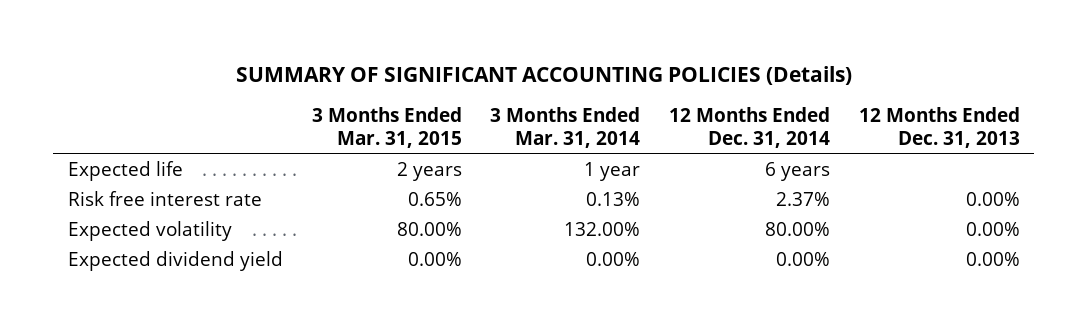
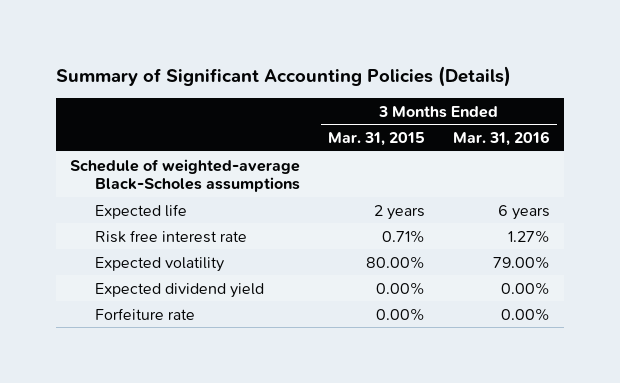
[235,66,852,86] SUMMARY OF SIGNIFICANT ACCOUNTING POLICIES (Details) -> [56,65,512,87] Summary of Significant Accounting Policies (Details)
[490,107,641,149] 3 Months Ended Mar. 31, 2014 -> none
[668,107,830,149] 12 Months Ended Dec. 31, 2014 -> none
[858,107,1020,149] 12 Months Ended Dec. 31, 2013 -> none
none -> [452,130,550,146] Mar. 31, 2016
none -> [70,158,301,193] Schedule of weighted-average Black-Scholes assumptions
[407,192,462,207] 0.65% -> [382,229,426,243] 0.71%
none -> [95,307,196,320] Forfeiture rate

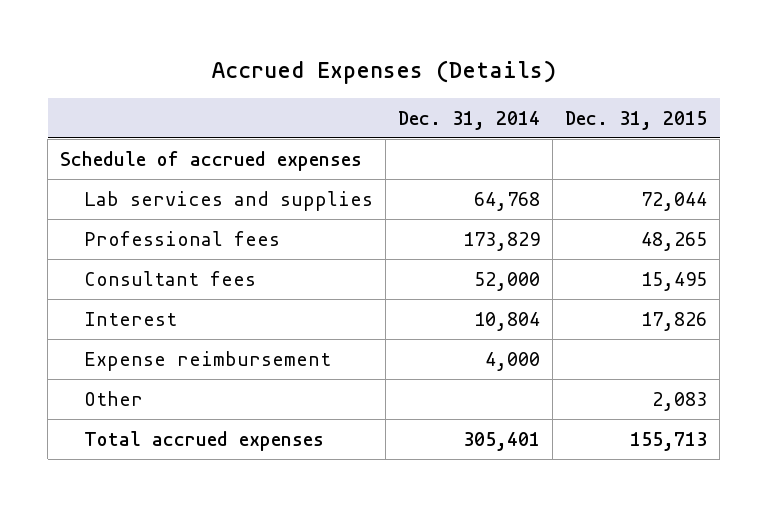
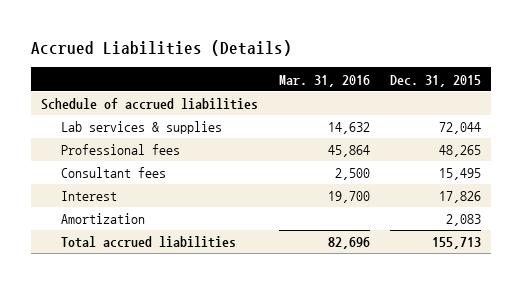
[211,60,556,85] Accrued Expenses (Details) -> [31,40,293,57] Accrued Liabilities (Details)
[398,110,541,130] Dec. 31, 2014 -> none
none -> [278,74,370,87] Mar. 31, 2016
[60,150,363,171] Schedule of accrued expenses -> [41,98,259,111] Schedule of accrued liabilities
[84,190,374,211] Lab services and supplies -> [60,121,222,135] Lab services & supplies
[84,350,332,371] Expense reimbursement -> none
[84,390,144,406] Other -> [60,213,145,225] Amortization
[84,430,325,451] Total accrued expenses -> [60,236,236,249] Total accrued liabilities

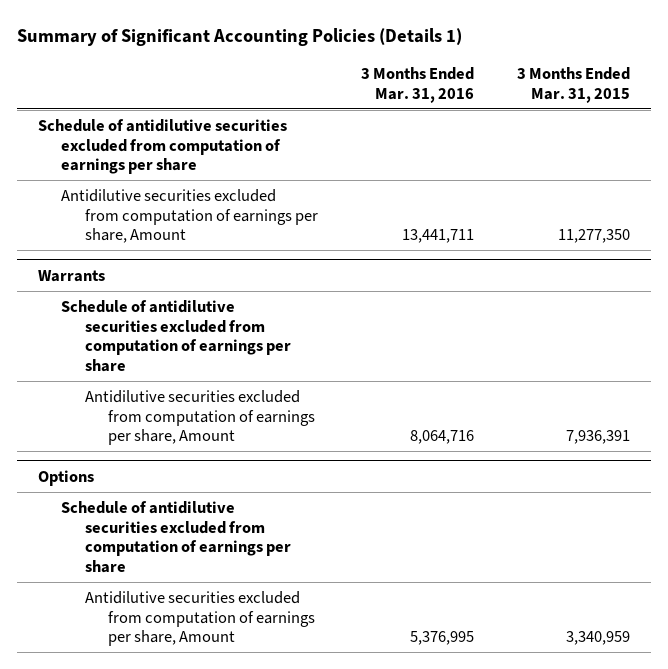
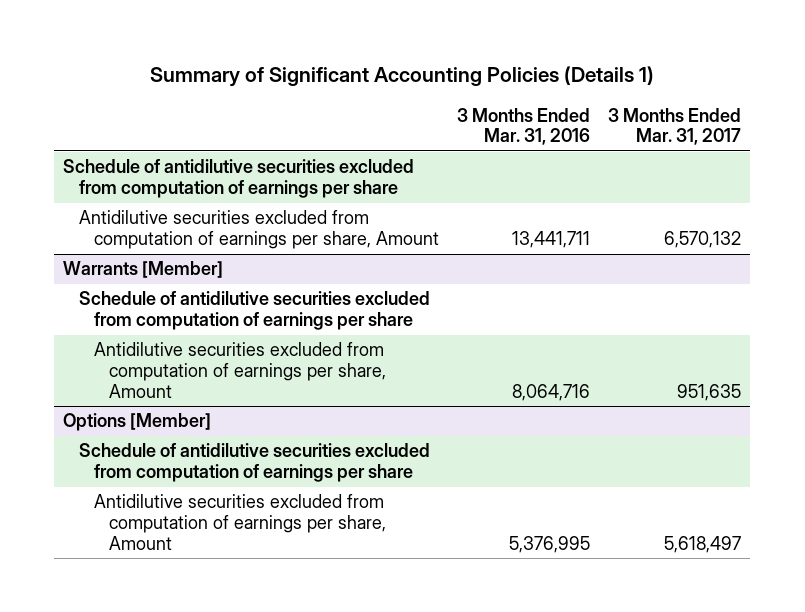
[516,66,630,103] 3 Months Ended Mar. 31, 2015 -> none
none -> [608,107,742,146] 3 Months Ended Mar. 31, 2017
[37,269,105,282] Warrants -> [63,261,224,279] Warrants [Member]
[37,469,94,486] Options -> [63,413,212,432] Options [Member]

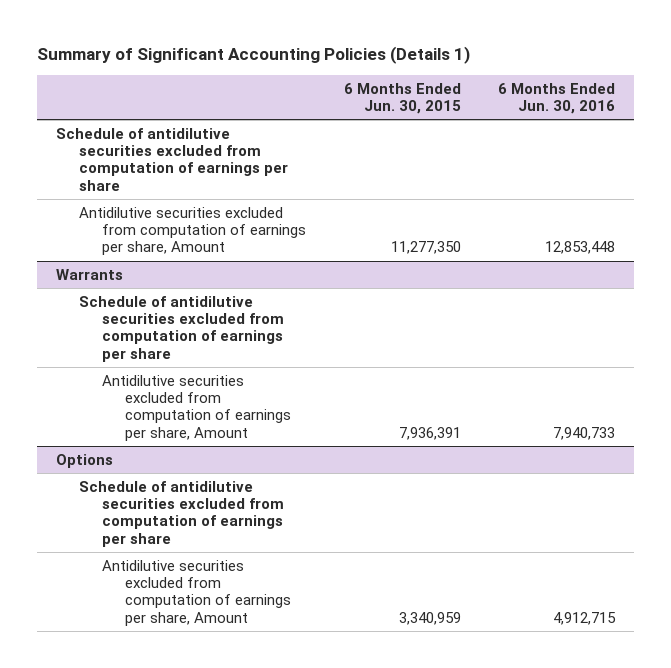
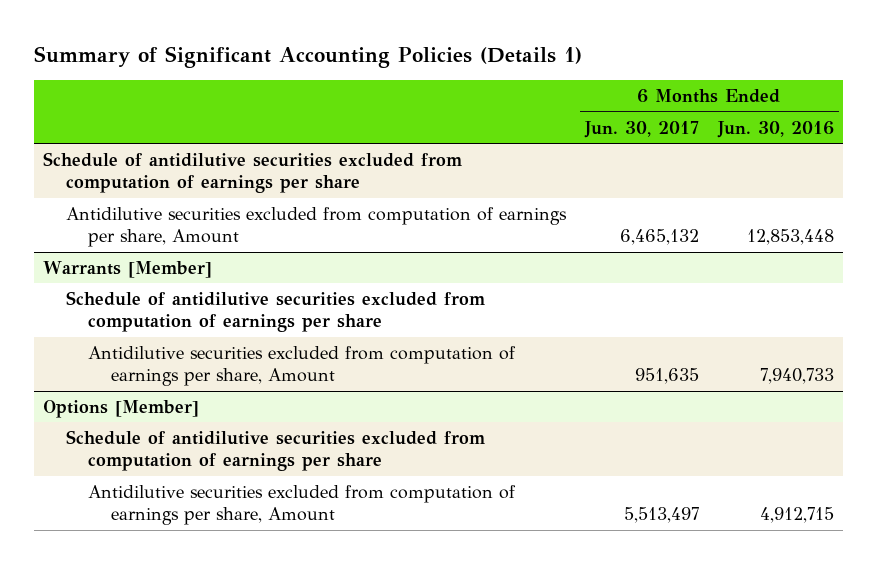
[343,82,461,115] 6 Months Ended Jun. 30, 2015 -> none
none -> [583,120,699,138] Jun. 30, 2017
[55,268,123,280] Warrants -> [43,260,213,278] Warrants [Member]
[55,453,113,468] Options -> [43,399,200,418] Options [Member]

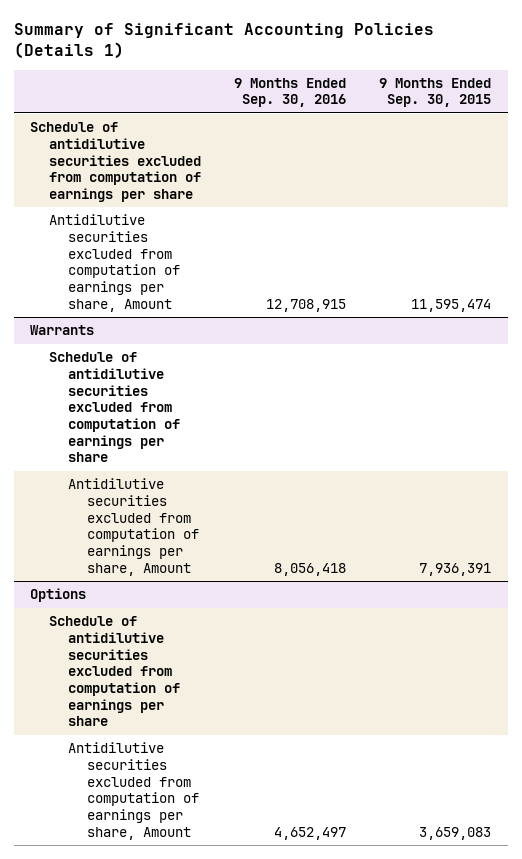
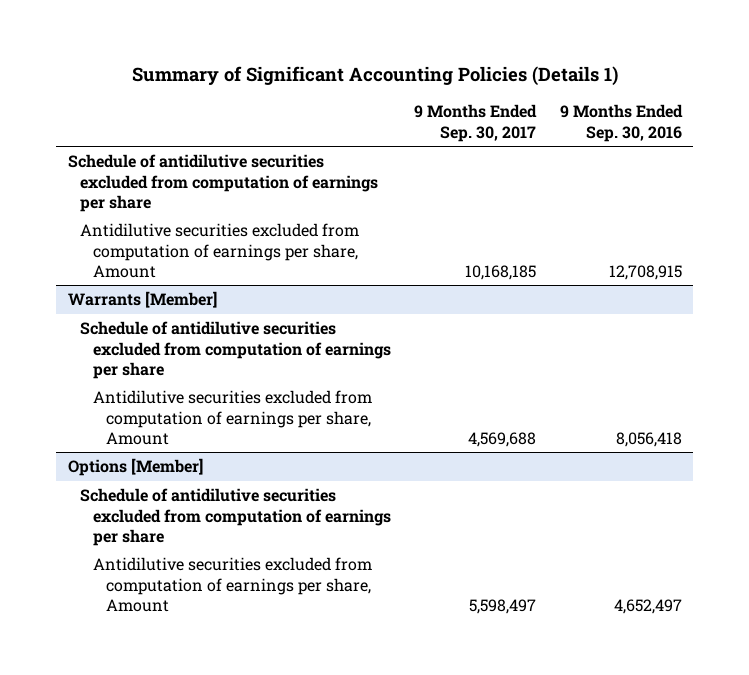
[379,77,492,108] 9 Months Ended Sep. 30, 2015 -> none
none -> [414,104,538,142] 9 Months Ended Sep. 30, 2017
[30,325,95,336] Warrants -> [67,291,217,309] Warrants [Member]
[30,588,87,603] Options -> [67,458,203,477] Options [Member]

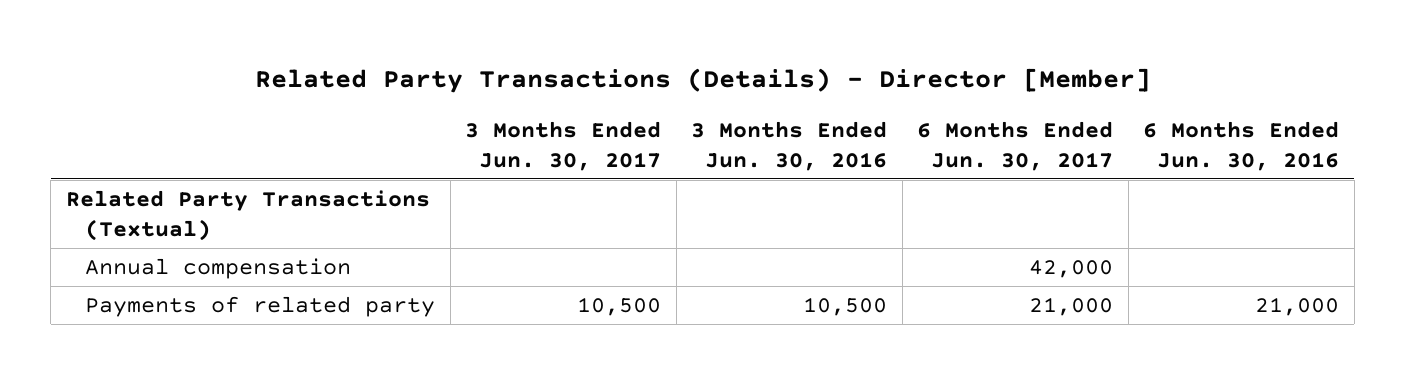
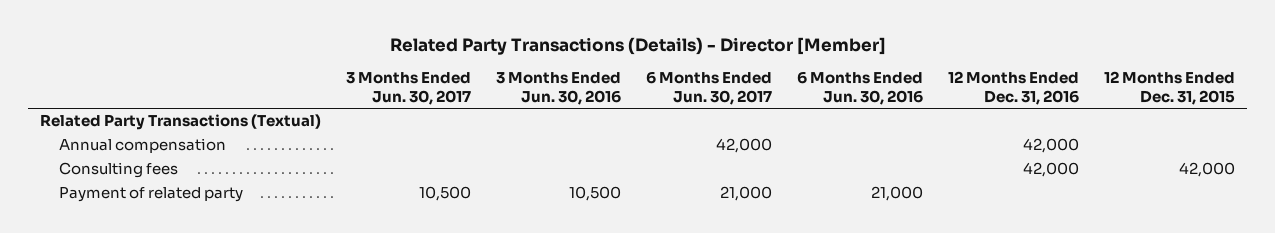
none -> [947,71,1079,105] 12 Months Ended Dec. 31, 2016
none -> [1103,71,1235,105] 12 Months Ended Dec. 31, 2015
none -> [59,162,179,179] Consulting fees
[85,296,436,318] Payments of related party -> [59,187,244,203] Payment of related party

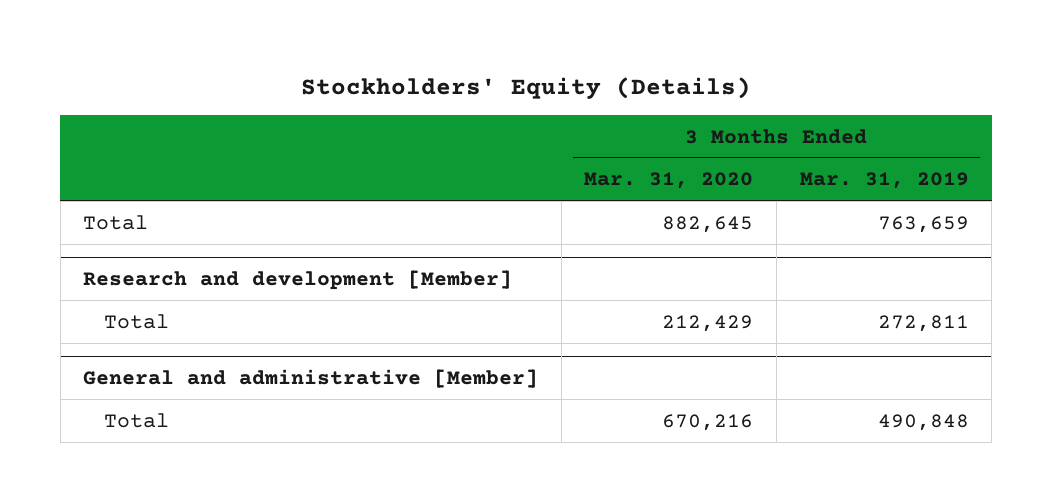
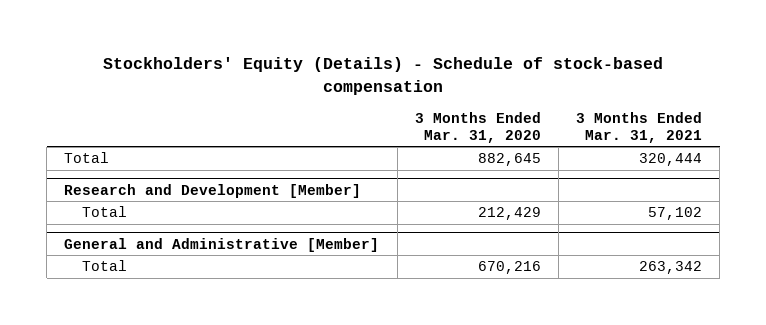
[300,76,751,99] Stockholders' Equity (Details) -> [103,57,664,95] Stockholders' Equity (Details) - Schedule of stock-based compensation
[799,172,969,190] Mar. 31, 2019 -> none
none -> [575,111,702,143] 3 Months Ended Mar. 31, 2021
[83,270,513,291] Research and development [Member] -> [64,183,362,198] Research and Development [Member]
[83,369,539,389] General and administrative [Member] -> [64,237,380,252] General and Administrative [Member]

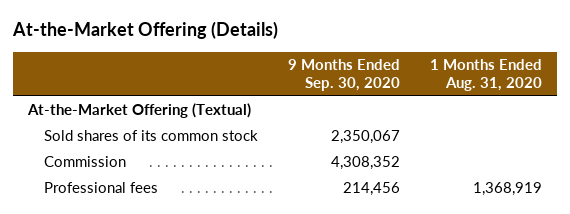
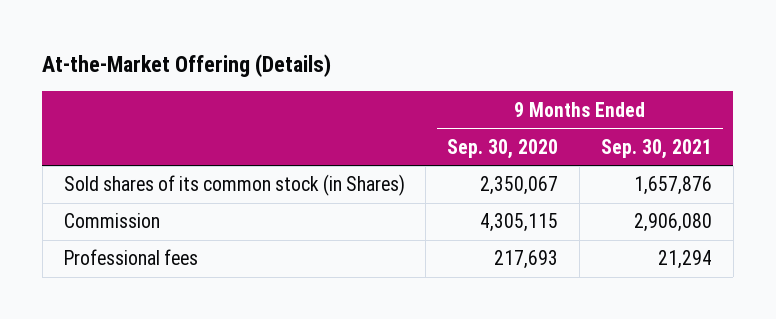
[430,58,543,92] 1 Months Ended Aug. 31, 2020 -> none
none -> [601,138,713,159] Sep. 30, 2021
[26,103,251,119] At-the-Market Offering (Textual) -> none
[44,130,259,142] Sold shares of its common stock -> [63,174,405,197] Sold shares of its common stock (in Shares)
[331,156,401,171] 4,308,352 -> [480,213,559,233] 4,305,115
[343,182,401,197] 214,456 -> [494,250,559,270] 217,693

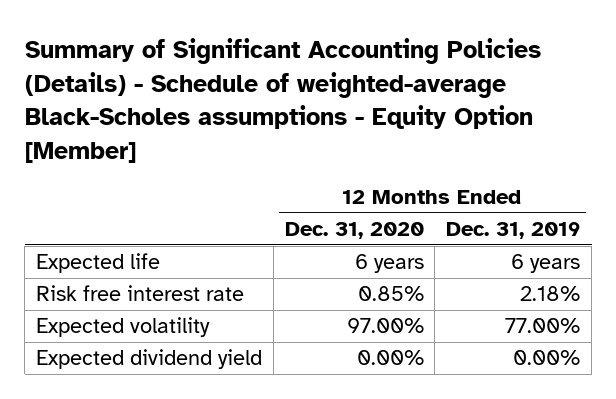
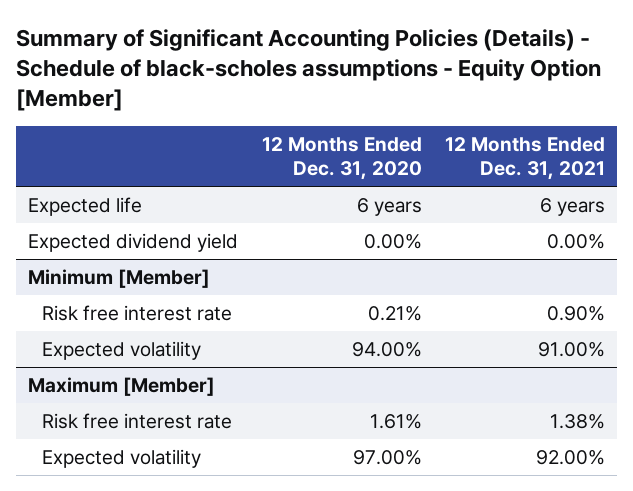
[24,38,541,164] Summary of Significant Accounting Policies (Details) - Schedule of weighted-average Black-Scholes assumptions - Equity Option [Member] -> [16,29,602,112] Summary of Significant Accounting Policies (Details) - Schedule of black-scholes assumptions - Equity Option [Member]
[446,222,581,240] Dec. 31, 2019 -> none
none -> [445,136,606,181] 12 Months Ended Dec. 31, 2021
[35,285,244,302] Risk free interest rate -> none
[35,317,210,338] Expected volatility -> none
none -> [27,268,210,288] Minimum [Member]
none -> [42,304,233,321] Risk free interest rate
none -> [42,340,202,360] Expected volatility
none -> [27,376,215,396] Maximum [Member]
none -> [42,412,233,429] Risk free interest rate
none -> [42,448,202,468] Expected volatility

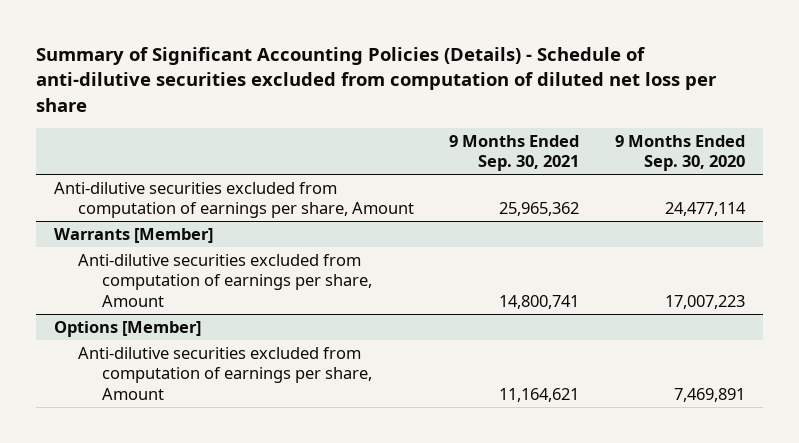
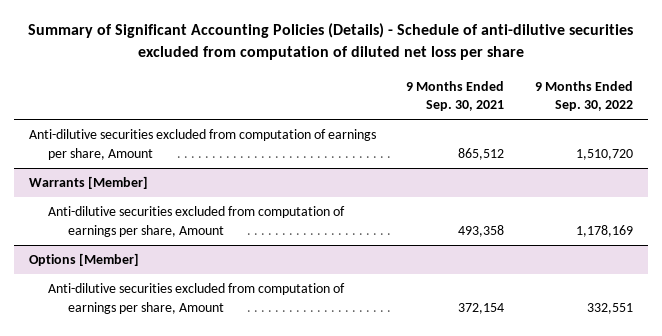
[614,134,745,172] 9 Months Ended Sep. 30, 2020 -> none
none -> [535,80,634,111] 9 Months Ended Sep. 30, 2022
[499,202,580,217] 25,965,362 -> [458,147,505,160] 865,512
[499,294,580,309] 14,800,741 -> [458,224,505,237] 493,358
[499,387,580,402] 11,164,621 -> [458,302,505,314] 372,154

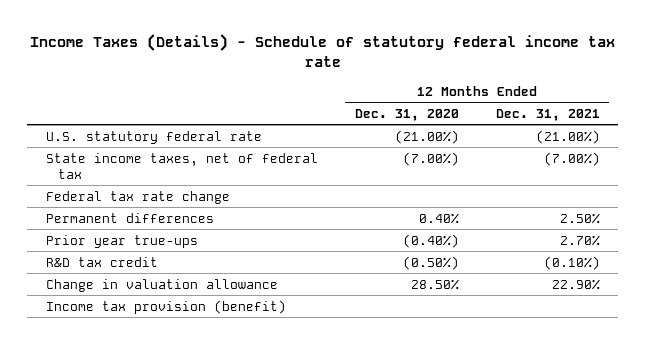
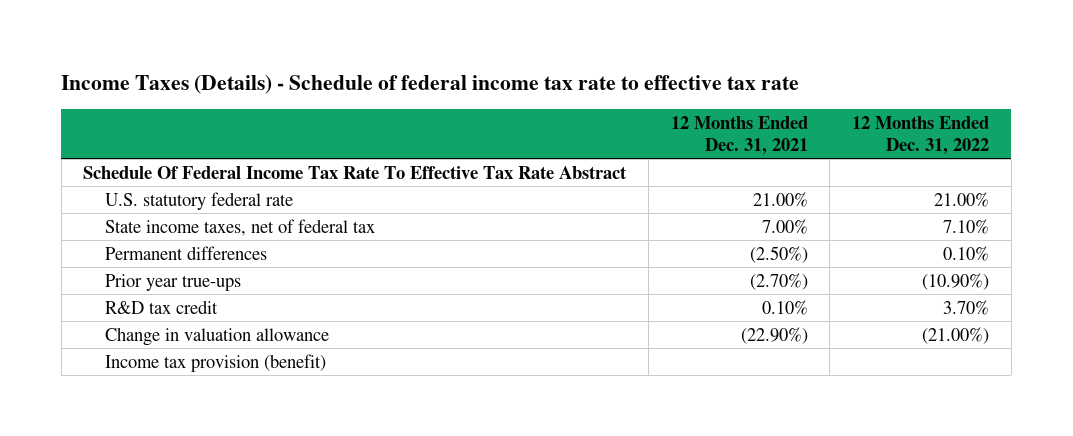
[29,34,615,68] Income Taxes (Details) - Schedule of statutory federal income tax rate -> [61,75,800,95] Income Taxes (Details) - Schedule of federal income tax rate to effective tax rate
[354,108,459,121] Dec. 31, 2020 -> none
none -> [852,115,990,156] 12 Months Ended Dec. 31, 2022
[45,190,230,204] Federal tax rate change -> none
none -> [83,165,628,179] Schedule Of Federal Income Tax Rate To Effective Tax Rate Abstract
[535,129,600,144] (21.00%) -> [752,191,808,207] 21.00%
[543,151,600,166] (7.00%) -> [761,218,808,234] 7.00%
[559,212,600,224] 2.50% -> [749,245,808,263] (2.50%)
[559,234,600,246] 2.70% -> [749,272,808,290] (2.70%)
[543,255,600,270] (0.10%) -> [761,299,808,315] 0.10%
[551,278,600,290] 22.90% -> [740,326,808,344] (22.90%)

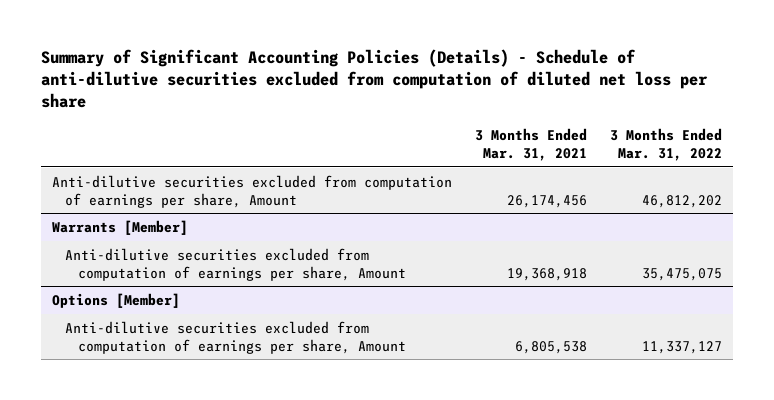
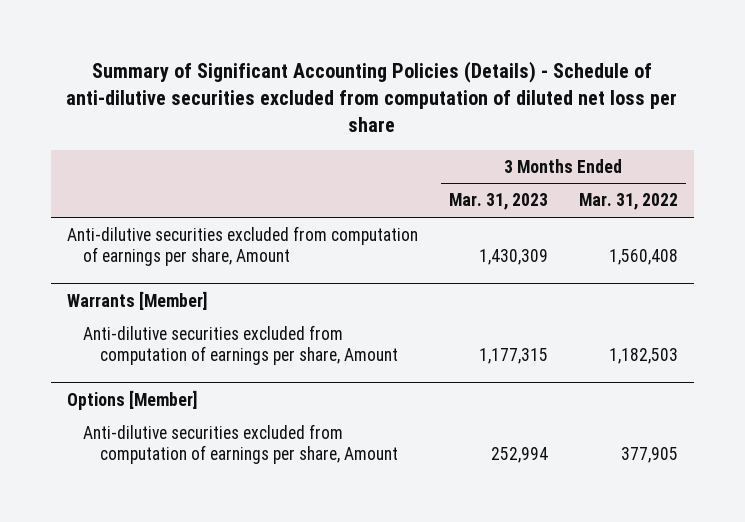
[474,128,587,161] 3 Months Ended Mar. 31, 2021 -> none
none -> [448,193,548,211] Mar. 31, 2023
[641,194,722,208] 46,812,202 -> [609,249,679,266] 1,560,408
[641,267,722,281] 35,475,075 -> [609,348,679,365] 1,182,503
[641,340,722,354] 11,337,127 -> [621,447,679,464] 377,905

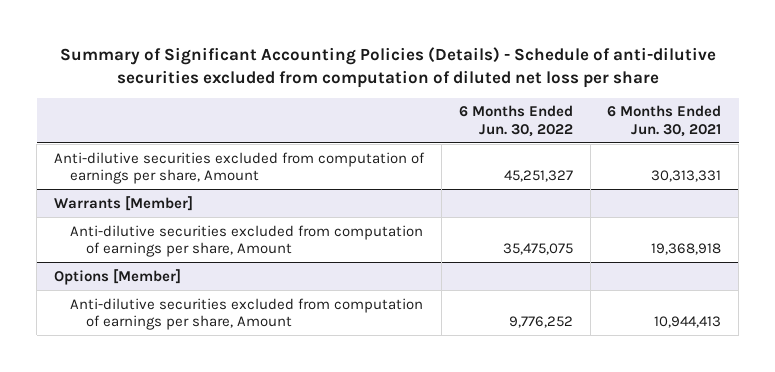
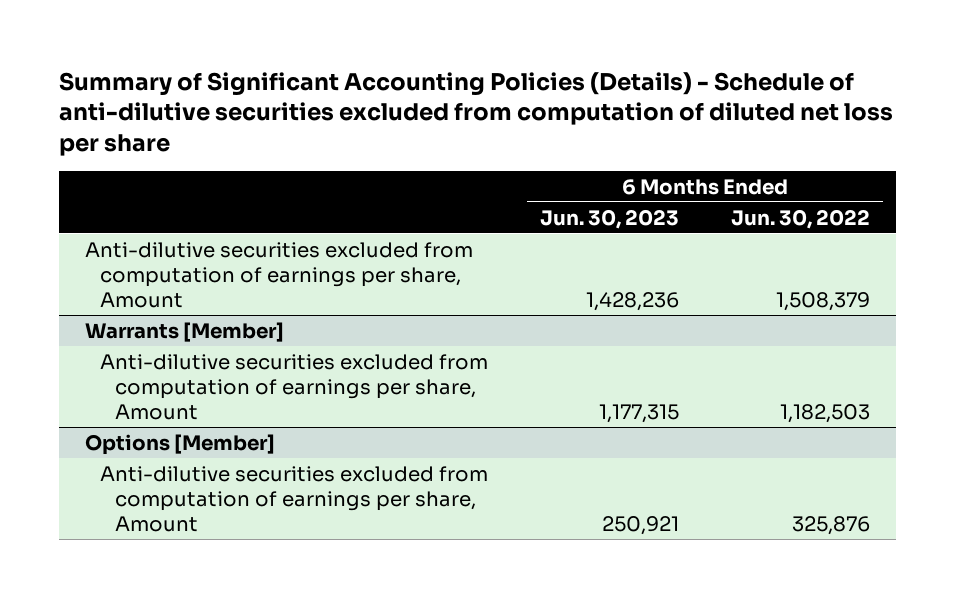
[607,105,722,137] 6 Months Ended Jun. 30, 2021 -> none
none -> [540,208,680,229] Jun. 30, 2023
[503,169,573,182] 45,251,327 -> [776,292,871,312] 1,508,379
[502,242,573,255] 35,475,075 -> [780,404,871,424] 1,182,503
[508,315,573,328] 9,776,252 -> [792,516,871,536] 325,876

